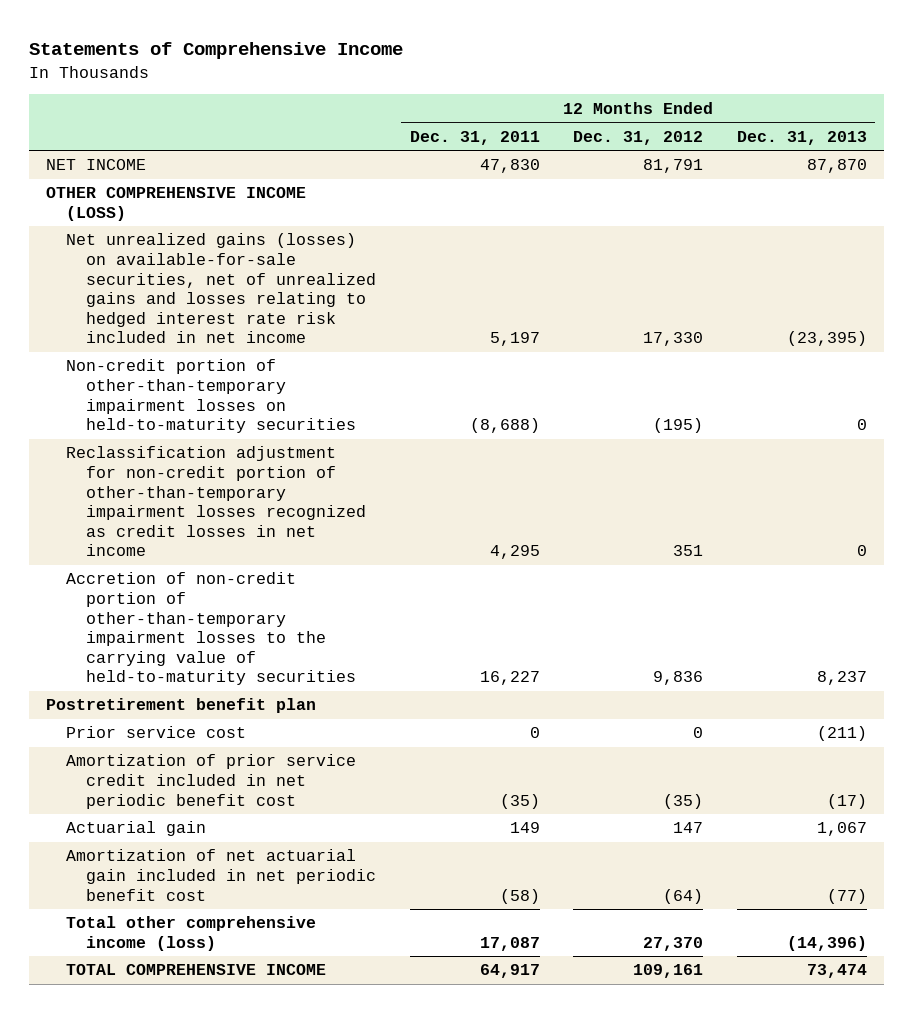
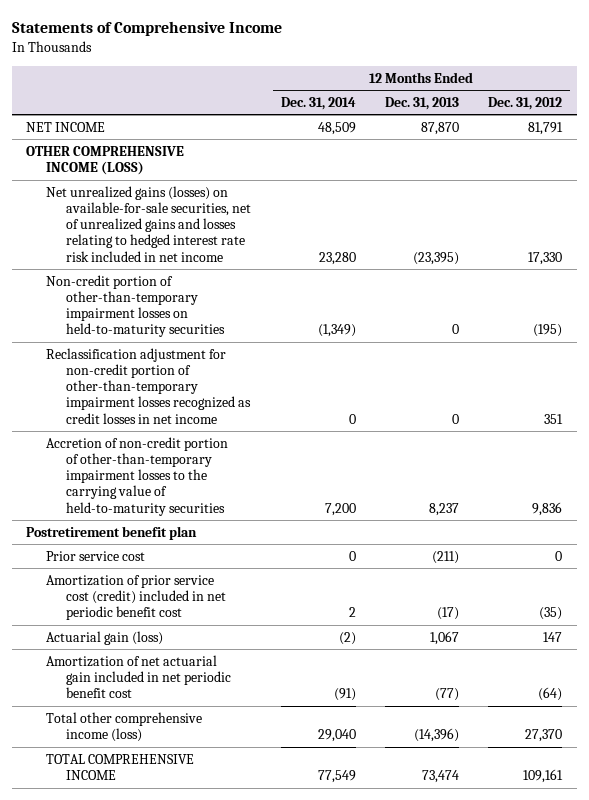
[409,130,540,145] Dec. 31, 2011 -> none
none -> [280,96,356,110] Dec. 31, 2014
[66,754,357,809] Amortization of prior service credit included in net periodic benefit cost -> [46,574,227,621] Amortization of prior service cost (credit) included in net periodic benefit cost
[66,821,207,837] Actuarial gain -> [46,630,164,645] Actuarial gain (loss)

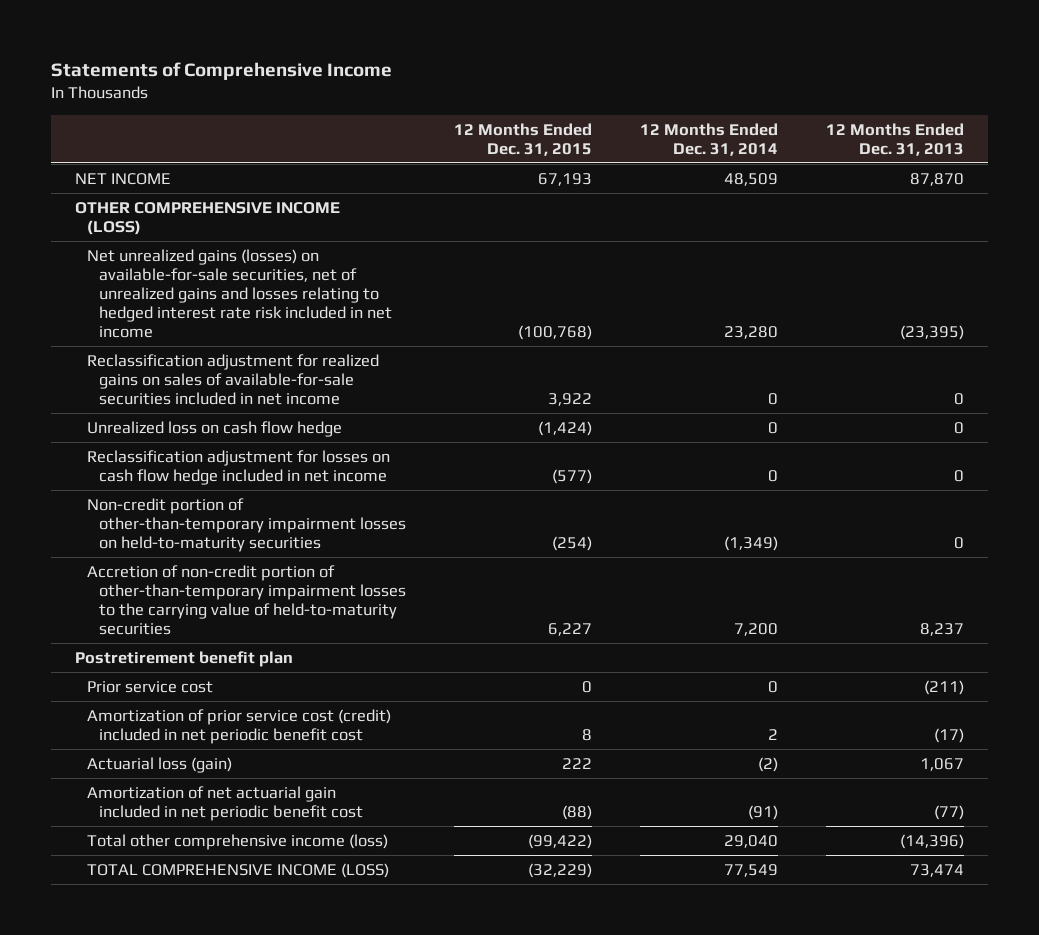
[488,96,563,110] Dec. 31, 2012 -> none
none -> [454,122,593,156] 12 Months Ended Dec. 31, 2015
none -> [87,353,380,405] Reclassification adjustment for realized gains on sales of available-for-sale securities included in net income
none -> [87,420,343,437] Unrealized loss on cash flow hedge
none -> [87,449,391,485] Reclassification adjustment for losses on cash flow hedge included in net income
[46,347,252,424] Reclassification adjustment for non-credit portion of other-than-temporary impairment losses recognized as credit losses in net income -> none
[46,630,164,645] Actuarial gain (loss) -> [87,756,233,773] Actuarial loss (gain)
[46,753,195,781] TOTAL COMPREHENSIVE INCOME -> [87,862,390,878] TOTAL COMPREHENSIVE INCOME (LOSS)

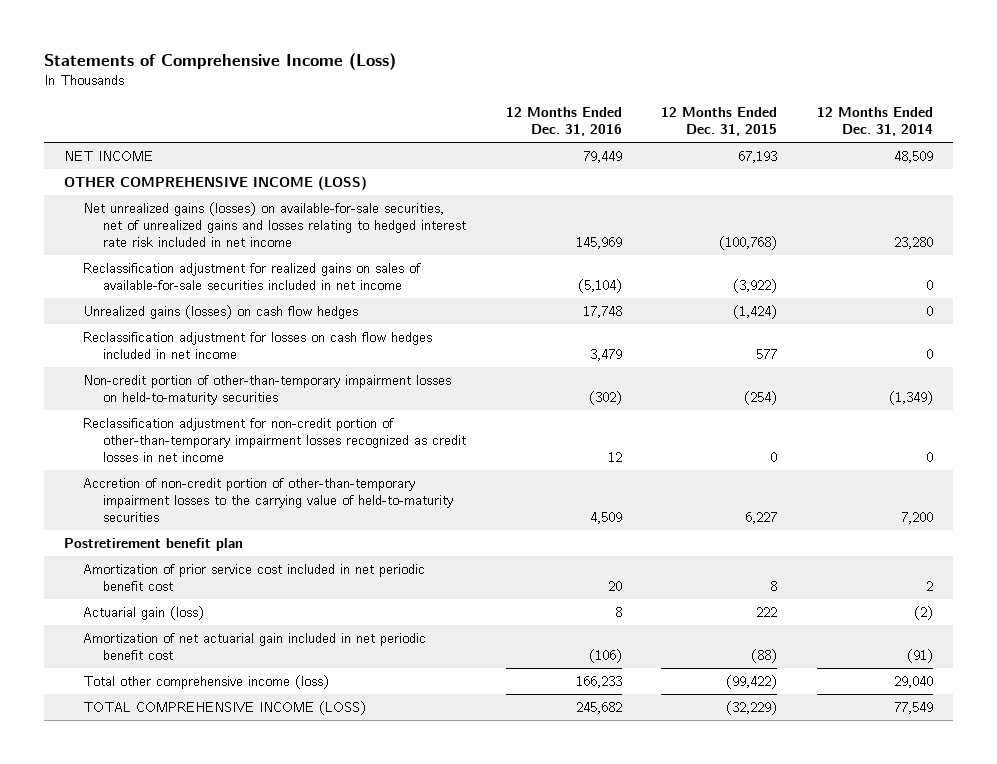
[50,62,392,81] Statements of Comprehensive Income -> [43,53,396,71] Statements of Comprehensive Income (Loss)
[826,122,965,156] 12 Months Ended Dec. 31, 2013 -> none
none -> [505,107,622,137] 12 Months Ended Dec. 31, 2016
[548,392,593,406] 3,922 -> [733,278,778,293] (3,922)
[87,420,343,437] Unrealized loss on cash flow hedge -> [83,304,359,319] Unrealized gains (losses) on cash flow hedges
[87,449,391,485] Reclassification adjustment for losses on cash flow hedge included in net income -> [83,331,433,359] Reclassification adjustment for losses on cash flow hedges included in net income
[552,468,593,484] (577) -> [756,348,778,359] 577
none -> [83,417,466,462] Reclassification adjustment for non-credit portion of other-than-temporary impairment losses recognized as credit losses in net income
[87,680,214,693] Prior service cost -> none
[87,708,392,744] Amortization of prior service cost (credit) included in net periodic benefit cost -> [83,563,426,591] Amortization of prior service cost included in net periodic benefit cost
[87,756,233,773] Actuarial loss (gain) -> [83,605,205,620] Actuarial gain (loss)

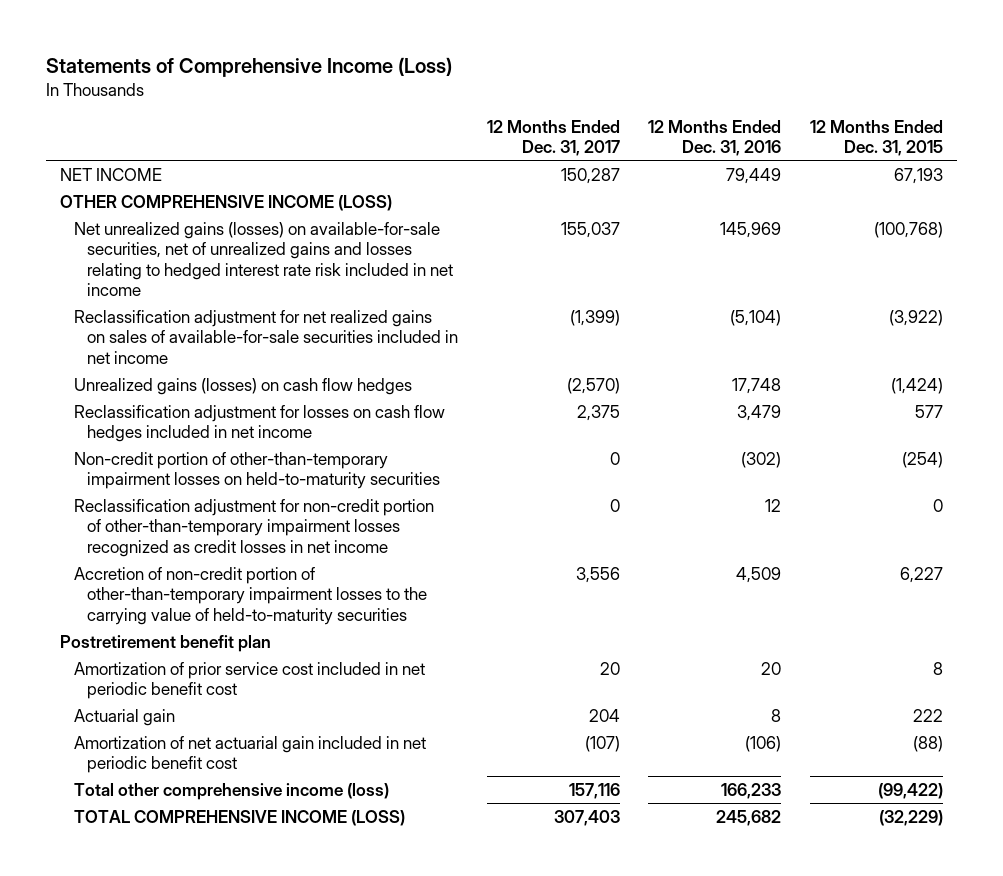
[817,107,934,137] 12 Months Ended Dec. 31, 2014 -> none
none -> [486,119,620,157] 12 Months Ended Dec. 31, 2017
[83,262,422,290] Reclassification adjustment for realized gains on sales of available-for-sale securities included in net income -> [73,309,459,364] Reclassification adjustment for net realized gains on sales of available-for-sale securities included in net income
[83,605,205,620] Actuarial gain (loss) -> [73,708,175,726] Actuarial gain

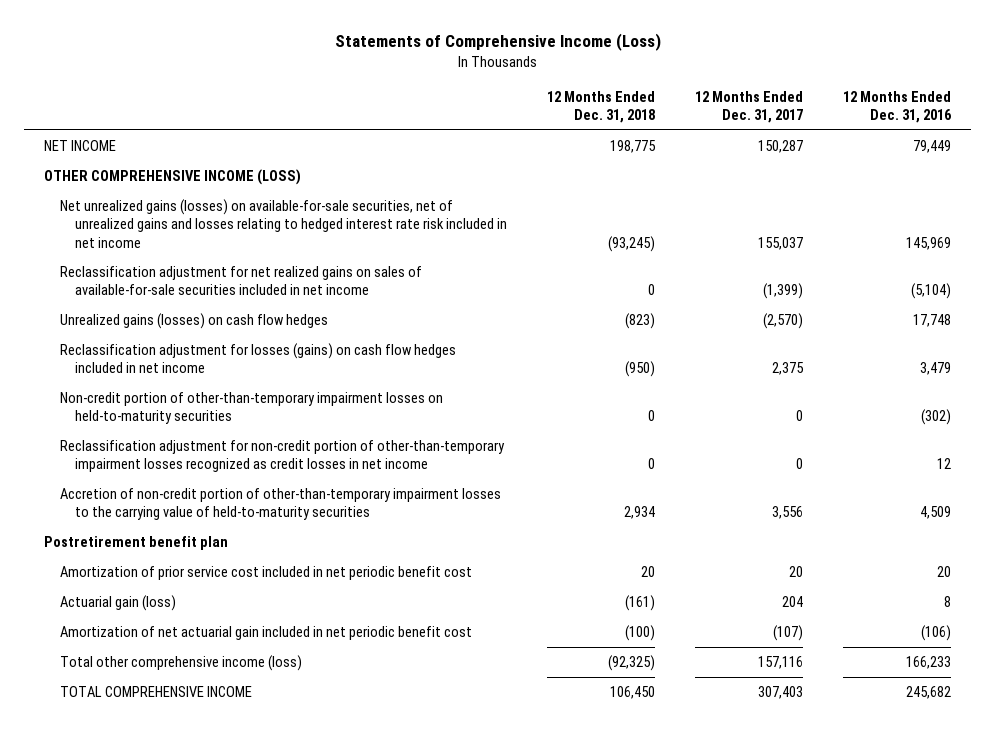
[809,119,943,157] 12 Months Ended Dec. 31, 2015 -> none
none -> [547,90,656,124] 12 Months Ended Dec. 31, 2018
[73,404,445,443] Reclassification adjustment for losses on cash flow hedges included in net income -> [59,343,456,374] Reclassification adjustment for losses (gains) on cash flow hedges included in net income
[73,708,175,726] Actuarial gain -> [59,595,176,612] Actuarial gain (loss)
[73,809,405,826] TOTAL COMPREHENSIVE INCOME (LOSS) -> [59,686,252,698] TOTAL COMPREHENSIVE INCOME

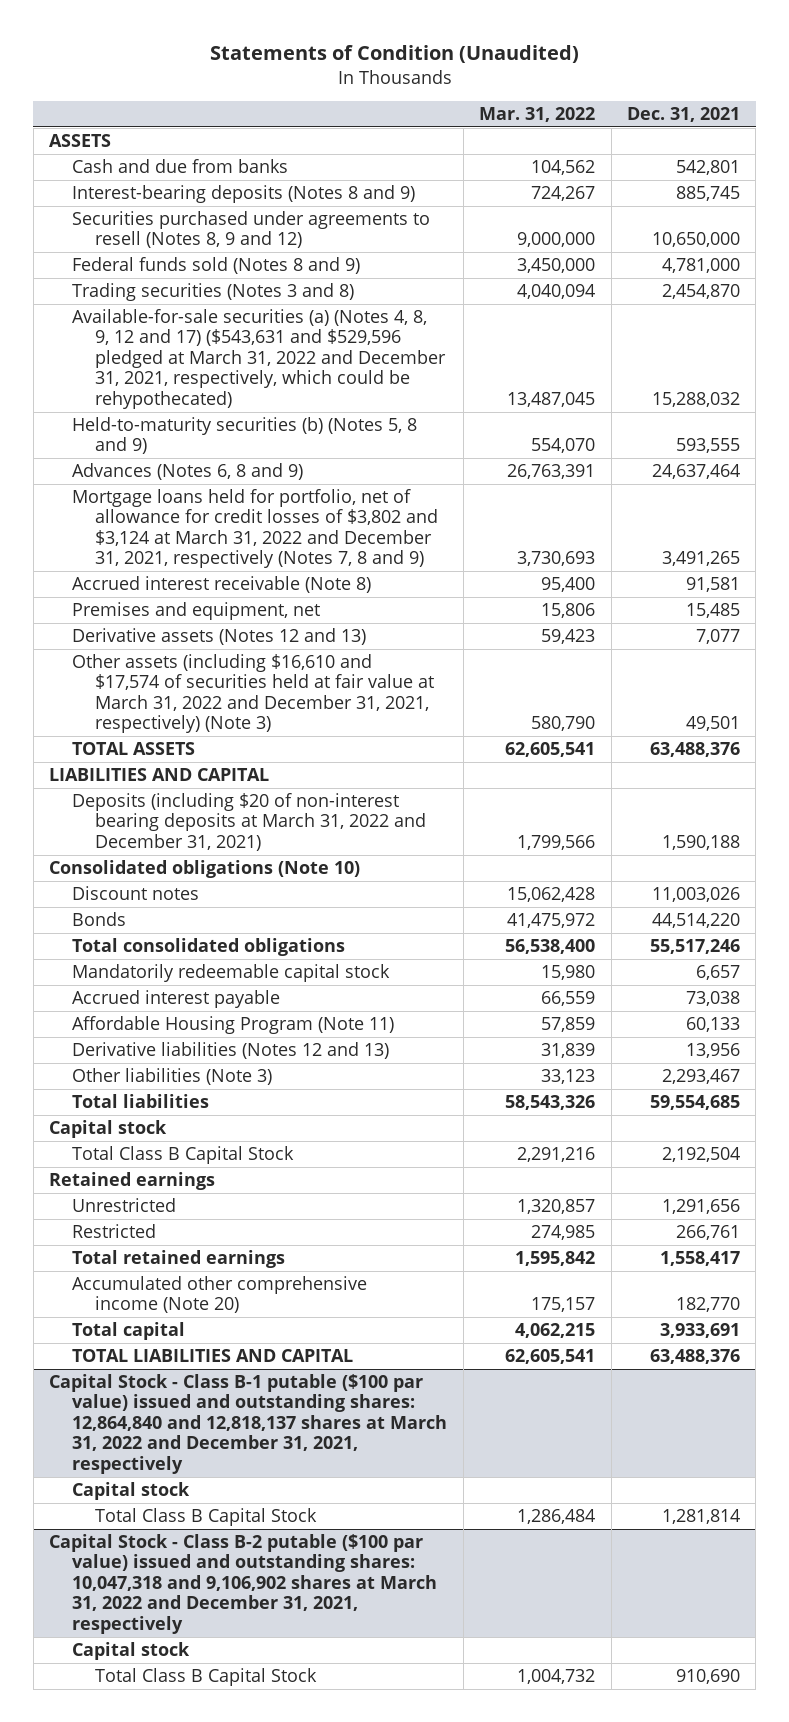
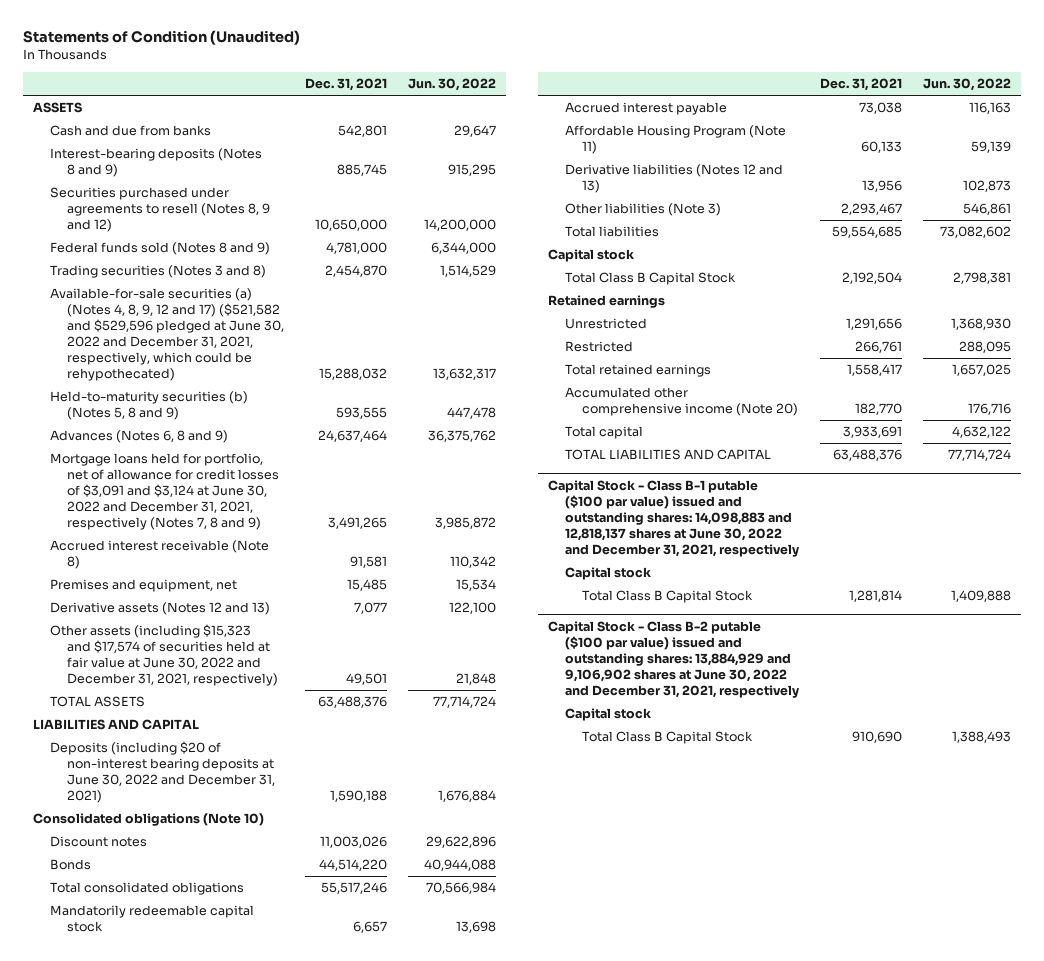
[479,107,596,123] Mar. 31, 2022 -> none
none -> [407,78,496,92] Jun. 30, 2022
[72,308,446,409] Available-for-sale securities (a) (Notes 4, 8, 9, 12 and 17) ($543,631 and $529,596 pledged at March 31, 2022 and December 31, 2021, respectively, which could be rehypothecated) -> [50,288,285,381] Available-for-sale securities (a) (Notes 4, 8, 9, 12 and 17) ($521,582 and $529,596 pledged at June 30, 2022 and December 31, 2021, respectively, which could be rehypothecated)
[72,488,438,569] Mortgage loans held for portfolio, net of allowance for credit losses of $3,802 and $3,124 at March 31, 2022 and December 31, 2021, respectively (Notes 7, 8 and 9) -> [50,453,280,530] Mortgage loans held for portfolio, net of allowance for credit losses of $3,091 and $3,124 at June 30, 2022 and December 31, 2021, respectively (Notes 7, 8 and 9)
[72,653,434,734] Other assets (including $16,610 and $17,574 of securities held at fair value at March 31, 2022 and December 31, 2021, respectively) (Note 3) -> [50,624,279,686] Other assets (including $15,323 and $17,574 of securities held at fair value at June 30, 2022 and December 31, 2021, respectively)
[72,792,426,851] Deposits (including $20 of non-interest bearing deposits at March 31, 2022 and December 31, 2021) -> [50,741,276,803] Deposits (including $20 of non-interest bearing deposits at June 30, 2022 and December 31, 2021)
[49,1373,448,1474] Capital Stock - Class B-1 putable ($100 par value) issued and outstanding shares: 12,864,840 and 12,818,137 shares at March 31, 2022 and December 31, 2021, respectively -> [548,480,800,557] Capital Stock - Class B-1 putable ($100 par value) issued and outstanding shares: 14,098,883 and 12,818,137 shares at June 30, 2022 and December 31, 2021, respectively
[49,1533,438,1634] Capital Stock - Class B-2 putable ($100 par value) issued and outstanding shares: 10,047,318 and 9,106,902 shares at March 31, 2022 and December 31, 2021, respectively -> [548,621,800,698] Capital Stock - Class B-2 putable ($100 par value) issued and outstanding shares: 13,884,929 and 9,106,902 shares at June 30, 2022 and December 31, 2021, respectively

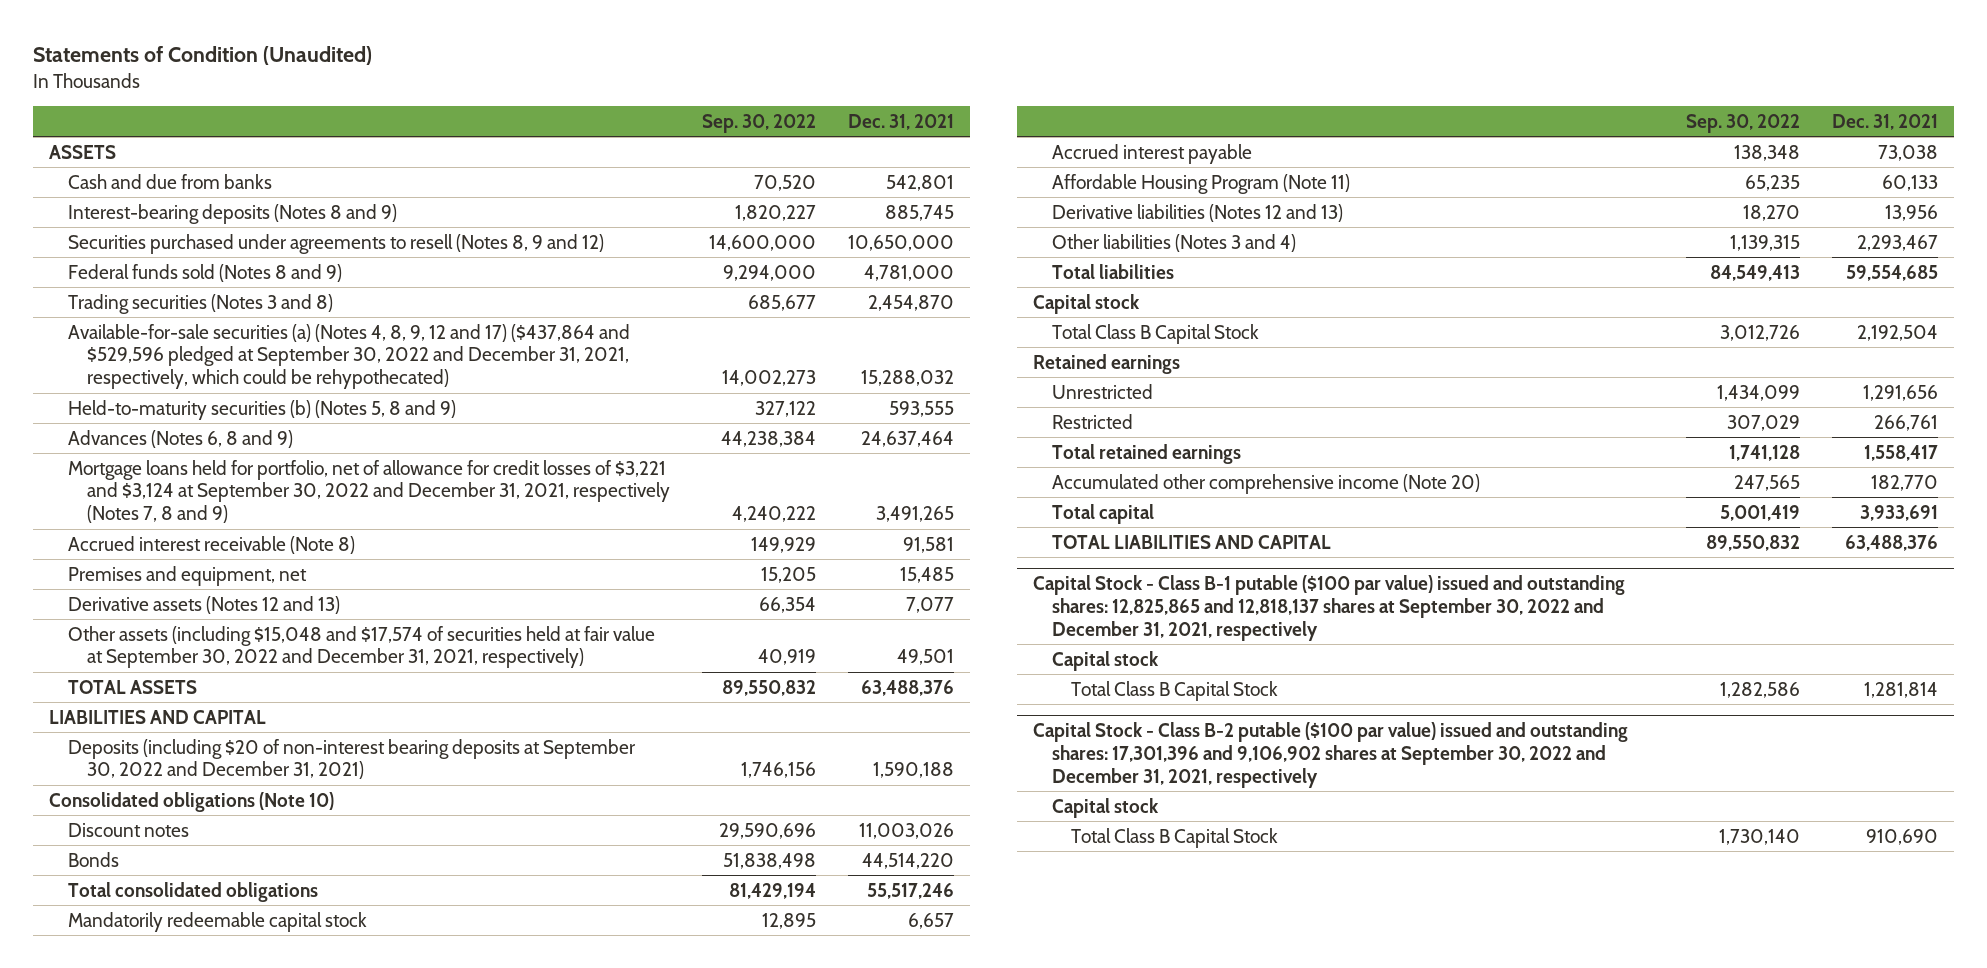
[407,78,496,92] Jun. 30, 2022 -> none
none -> [701,113,816,133] Sep. 30, 2022
[50,288,285,381] Available-for-sale securities (a) (Notes 4, 8, 9, 12 and 17) ($521,582 and $529,596 pledged at June 30, 2022 and December 31, 2021, respectively, which could be rehypothecated) -> [67,323,630,390] Available-for-sale securities (a) (Notes 4, 8, 9, 12 and 17) ($437,864 and $529,596 pledged at September 30, 2022 and December 31, 2021, respectively, which could be rehypothecated)
[50,453,280,530] Mortgage loans held for portfolio, net of allowance for credit losses of $3,091 and $3,124 at June 30, 2022 and December 31, 2021, respectively (Notes 7, 8 and 9) -> [67,459,670,524] Mortgage loans held for portfolio, net of allowance for credit losses of $3,221 and $3,124 at September 30, 2022 and December 31, 2021, respectively (Notes 7, 8 and 9)
[50,624,279,686] Other assets (including $15,323 and $17,574 of securities held at fair value at June 30, 2022 and December 31, 2021, respectively) -> [67,625,655,669] Other assets (including $15,048 and $17,574 of securities held at fair value at September 30, 2022 and December 31, 2021, respectively)
[50,741,276,803] Deposits (including $20 of non-interest bearing deposits at June 30, 2022 and December 31, 2021) -> [67,738,636,780] Deposits (including $20 of non-interest bearing deposits at September 30, 2022 and December 31, 2021)
[565,203,722,217] Other liabilities (Note 3) -> [1051,233,1296,252] Other liabilities (Notes 3 and 4)
[548,480,800,557] Capital Stock - Class B-1 putable ($100 par value) issued and outstanding shares: 14,098,883 and 12,818,137 shares at June 30, 2022 and December 31, 2021, respectively -> [1032,574,1625,641] Capital Stock - Class B-1 putable ($100 par value) issued and outstanding shares: 12,825,865 and 12,818,137 shares at September 30, 2022 and December 31, 2021, respectively
[548,621,800,698] Capital Stock - Class B-2 putable ($100 par value) issued and outstanding shares: 13,884,929 and 9,106,902 shares at June 30, 2022 and December 31, 2021, respectively -> [1032,721,1628,788] Capital Stock - Class B-2 putable ($100 par value) issued and outstanding shares: 17,301,396 and 9,106,902 shares at September 30, 2022 and December 31, 2021, respectively

